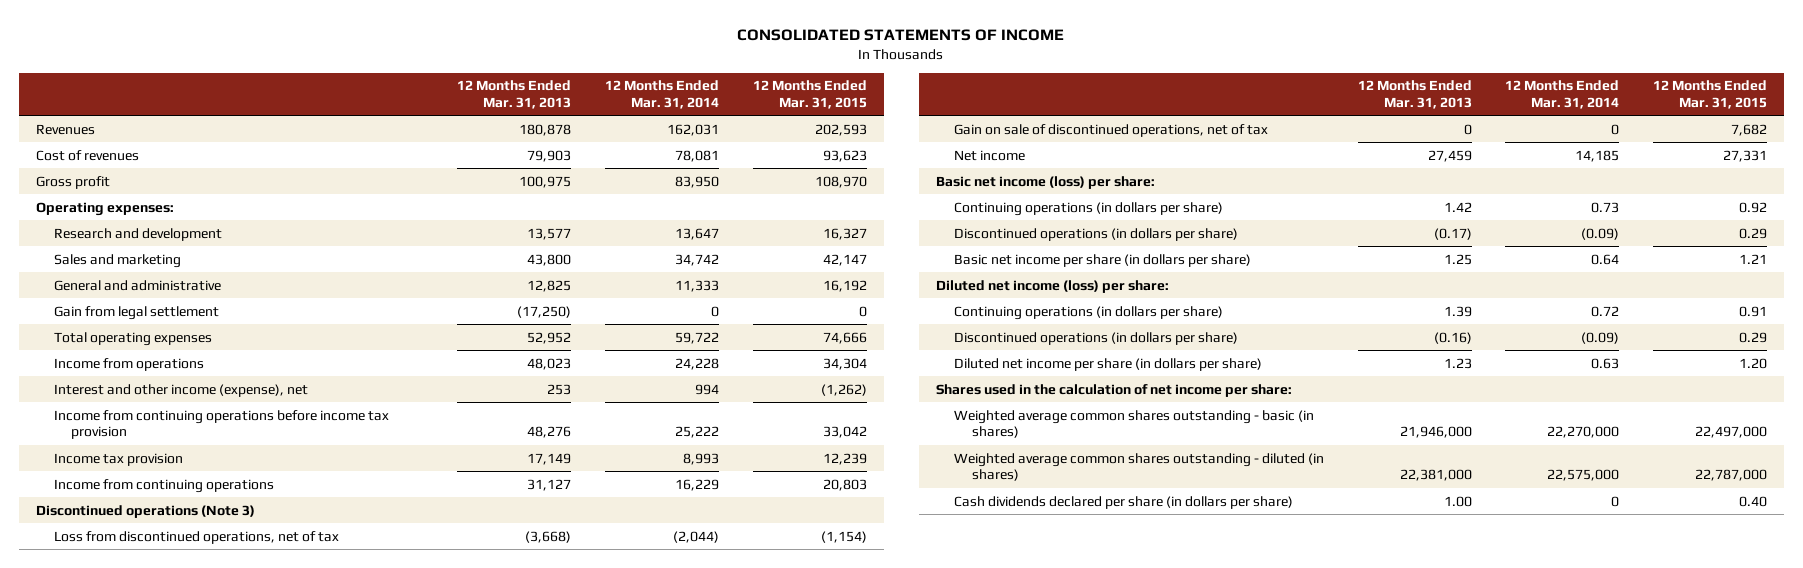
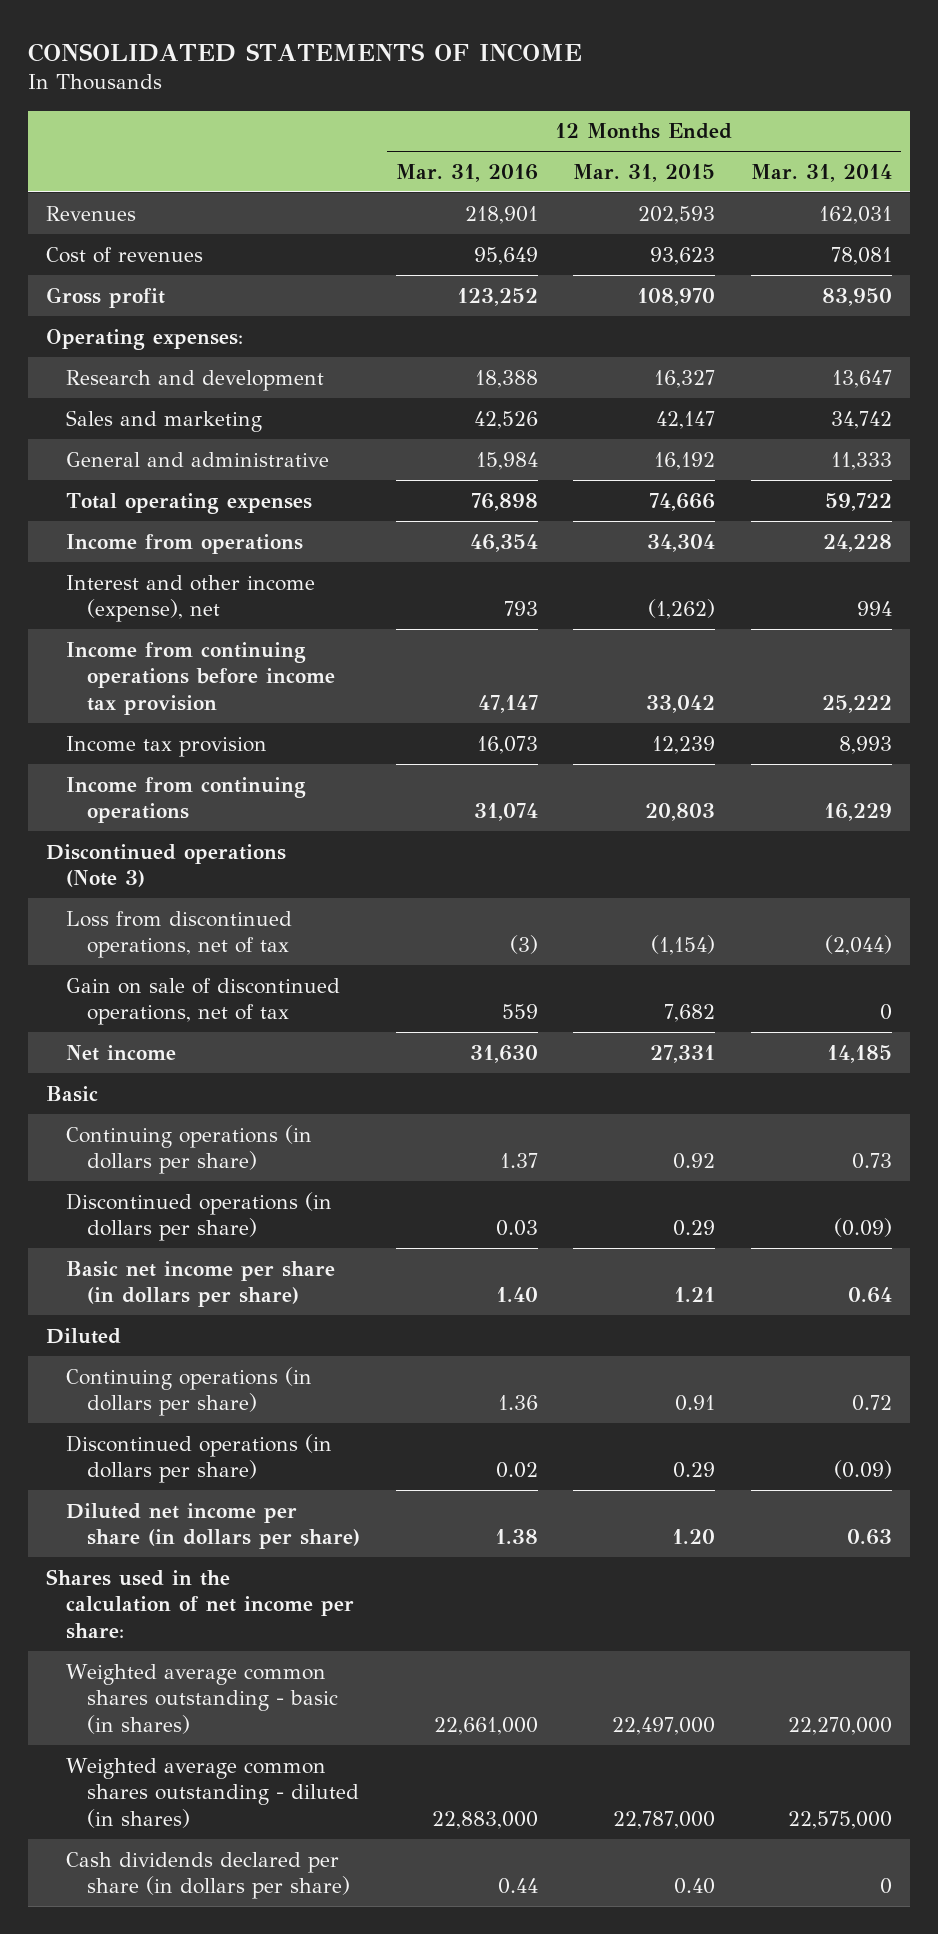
[457,80,572,109] 12 Months Ended Mar. 31, 2013 -> none
none -> [395,163,538,182] Mar. 31, 2016
[53,305,219,320] Gain from legal settlement -> none
[935,175,1155,189] Basic net income (loss) per share: -> [45,1085,98,1102] Basic
[935,279,1169,293] Diluted net income (loss) per share: -> [45,1327,121,1344] Diluted

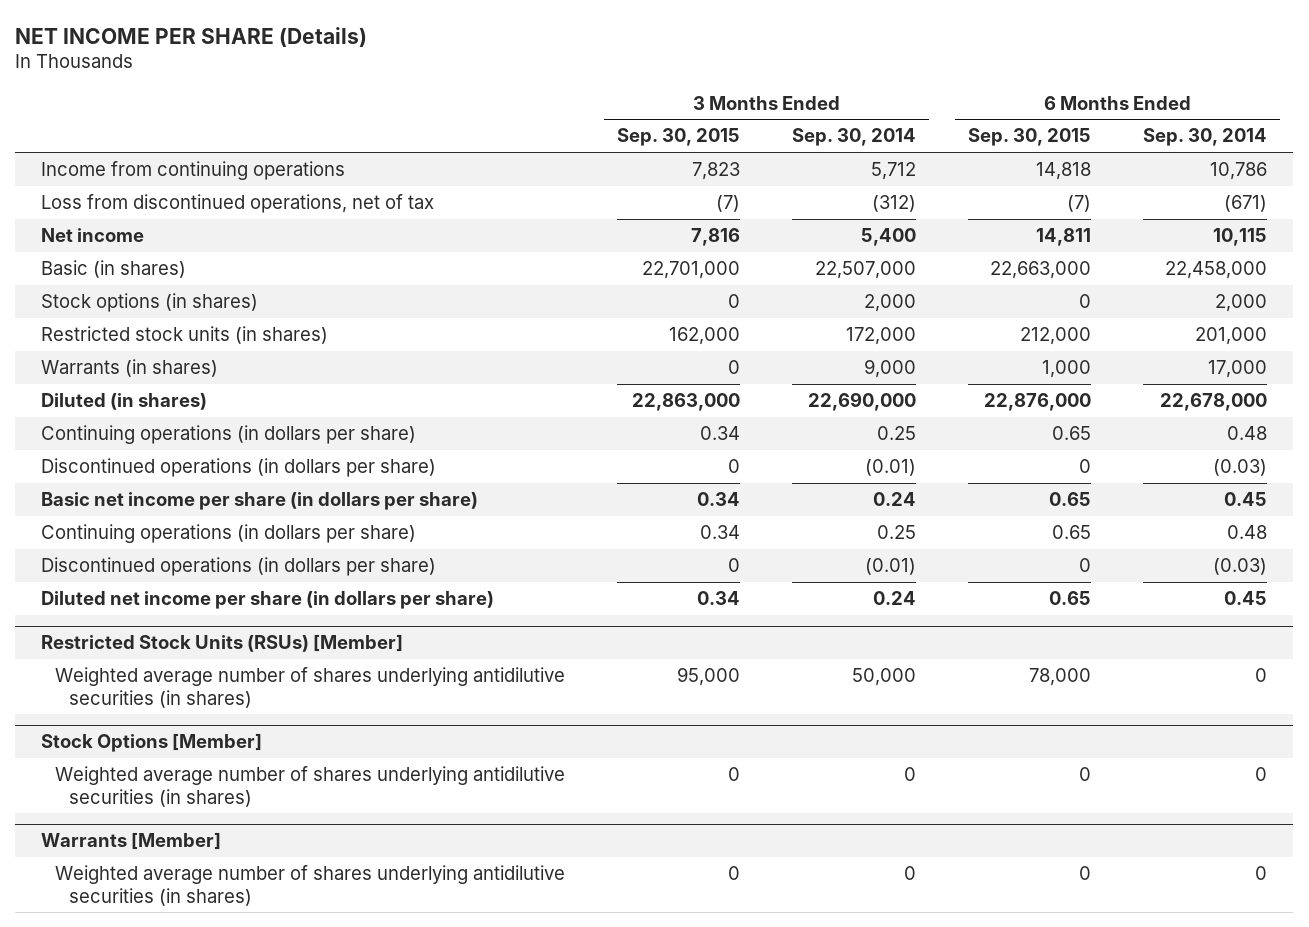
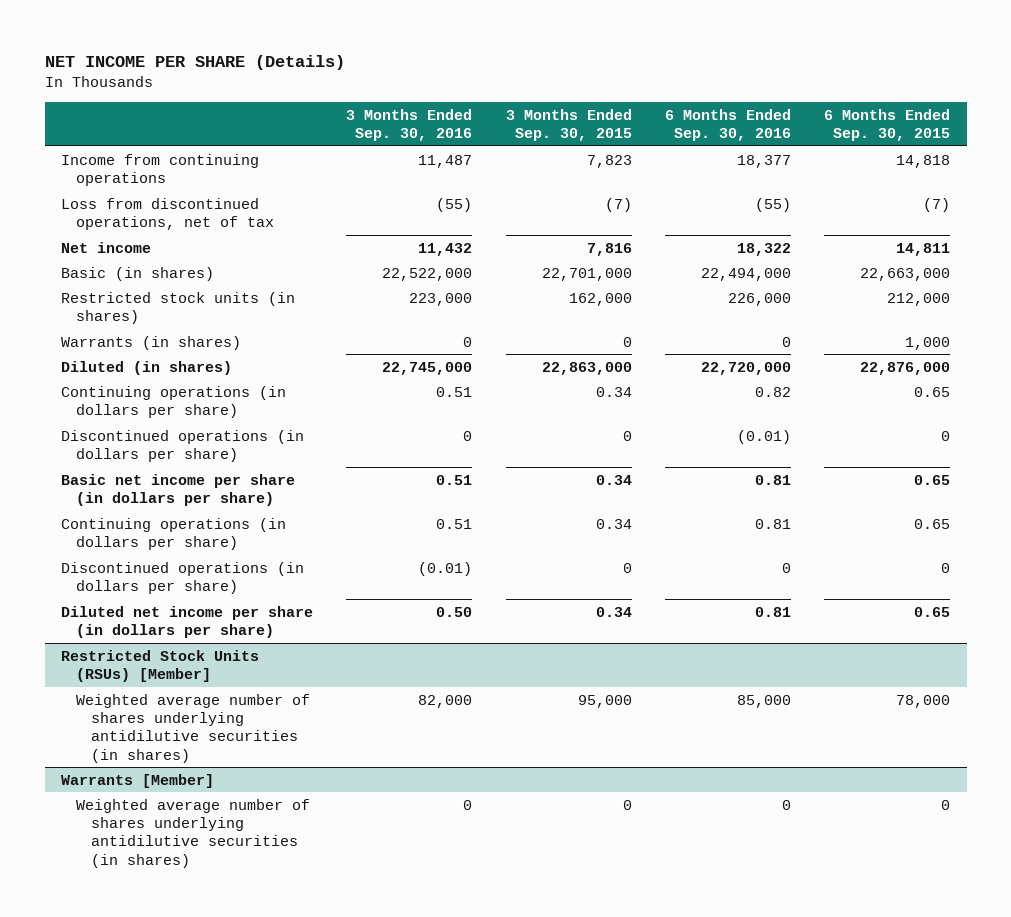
[792,128,917,147] Sep. 30, 2014 -> none
[1143,128,1268,147] Sep. 30, 2014 -> none
none -> [346,108,473,141] 3 Months Ended Sep. 30, 2016
none -> [665,108,792,141] 6 Months Ended Sep. 30, 2016
[41,293,259,313] Stock options (in shares) -> none
[41,733,263,753] Stock Options [Member] -> none
[54,766,565,807] Weighted average number of shares underlying antidilutive securities (in shares) -> none

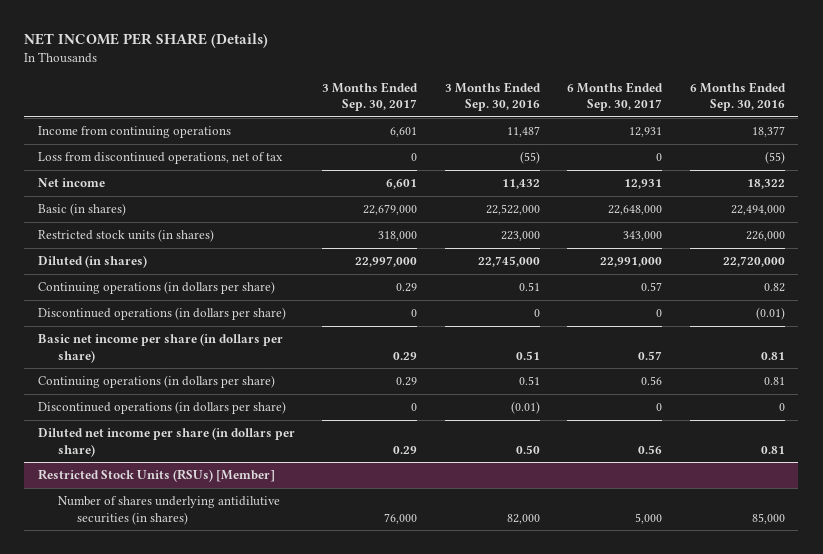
[505,108,632,141] 3 Months Ended Sep. 30, 2015 -> none
[824,108,951,141] 6 Months Ended Sep. 30, 2015 -> none
none -> [322,81,419,111] 3 Months Ended Sep. 30, 2017
none -> [567,81,664,111] 6 Months Ended Sep. 30, 2017
[61,335,242,350] Warrants (in shares) -> none
[61,773,215,788] Warrants [Member] -> none
[76,798,311,868] Weighted average number of shares underlying antidilutive securities (in shares) -> none
[76,693,311,763] Weighted average number of shares underlying antidilutive securities (in shares) -> [57,496,280,525] Number of shares underlying antidilutive securities (in shares)

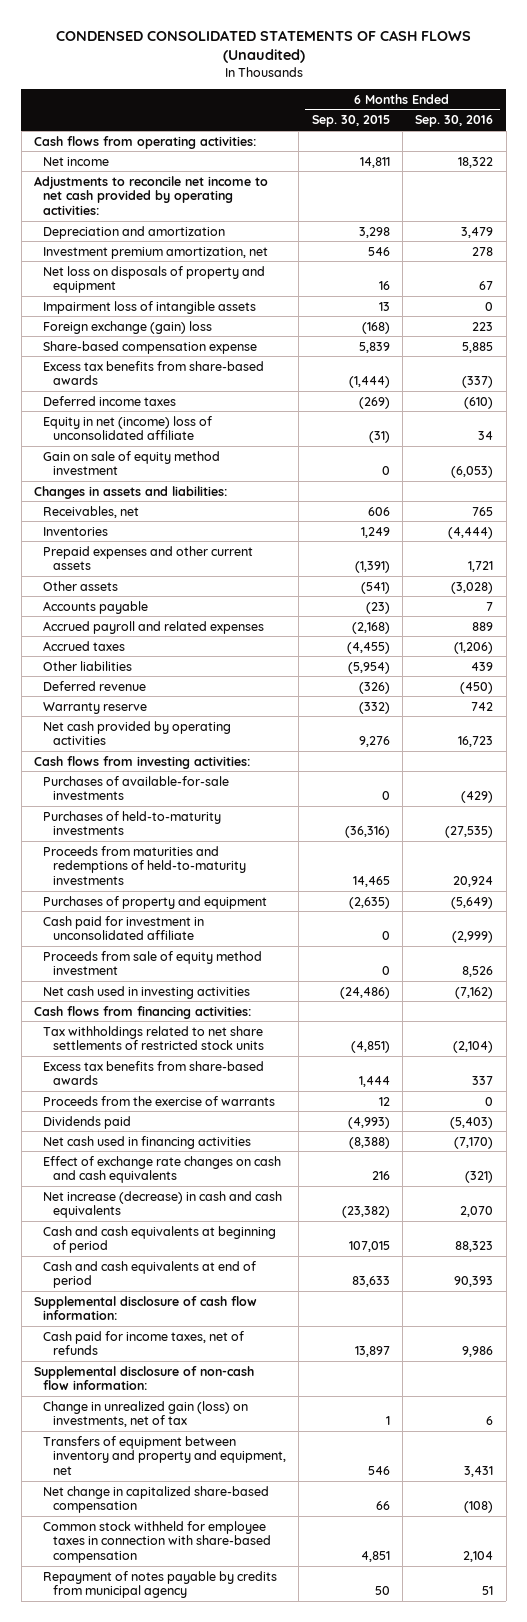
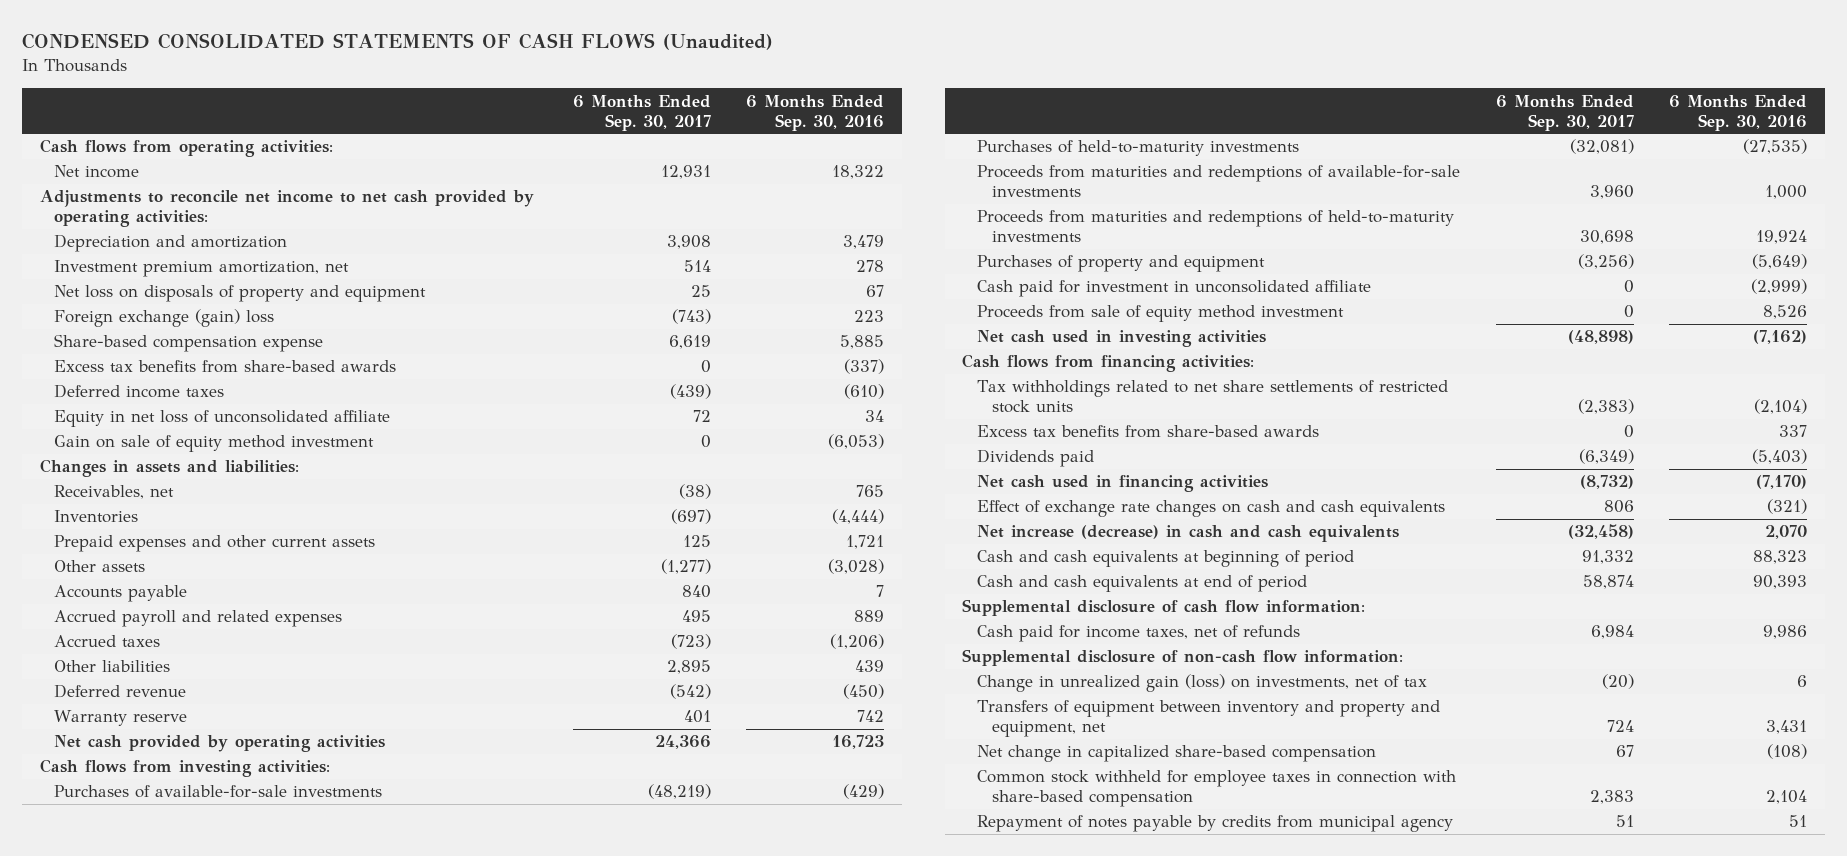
[311,115,390,128] Sep. 30, 2015 -> none
none -> [572,94,711,131] 6 Months Ended Sep. 30, 2017
[43,300,257,314] Impairment loss of intangible assets -> none
[43,415,213,441] Equity in net (income) loss of unconsolidated affiliate -> [54,410,391,428] Equity in net loss of unconsolidated affiliate
none -> [977,165,1461,198] Proceeds from maturities and redemptions of available-for-sale investments
[453,875,494,887] 20,924 -> [1756,230,1808,245] 19,924
[43,1095,276,1106] Proceeds from the exercise of warrants -> none

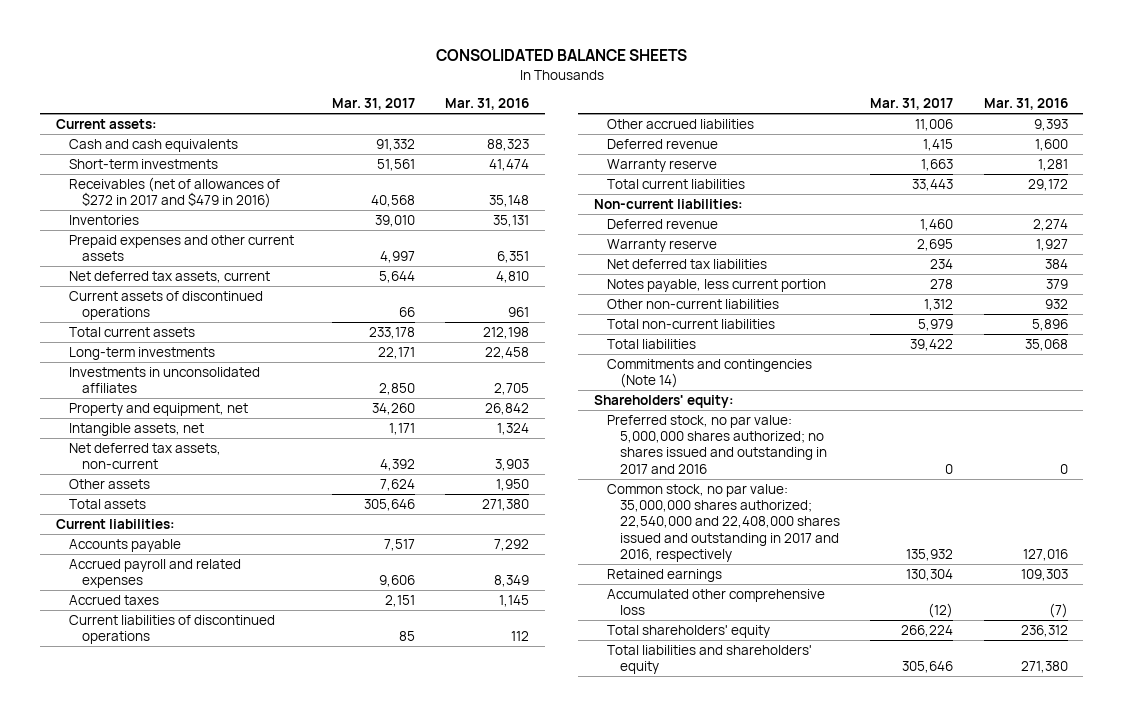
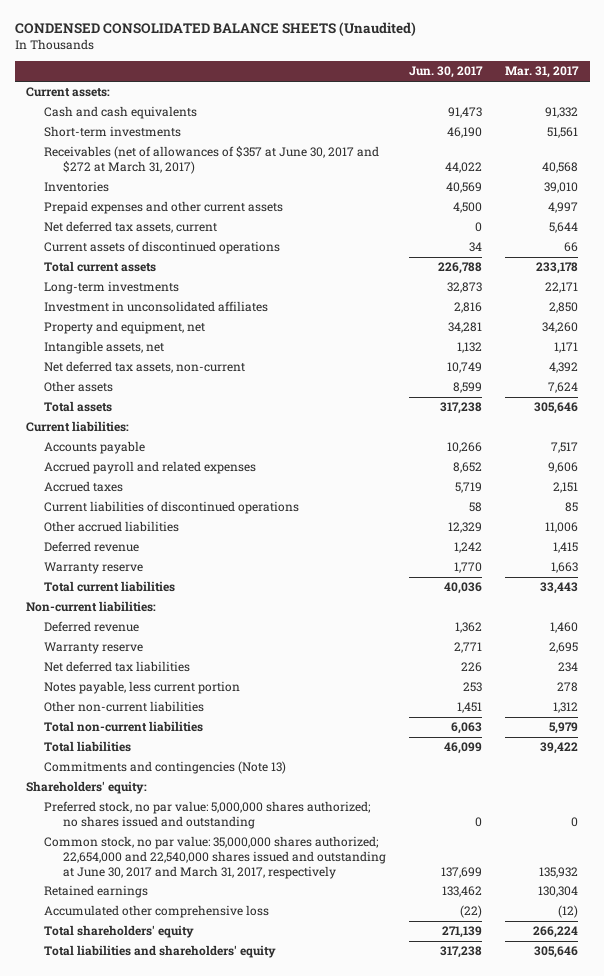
[435,49,687,62] CONSOLIDATED BALANCE SHEETS -> [14,22,416,37] CONDENSED CONSOLIDATED BALANCE SHEETS (Unaudited)
[445,98,530,111] Mar. 31, 2016 -> none
none -> [408,66,483,79] Jun. 30, 2017
[68,176,280,209] Receivables (net of allowances of $272 in 2017 and $479 in 2016) -> [44,146,380,174] Receivables (net of allowances of $357 at June 30, 2017 and $272 at March 31, 2017)
[68,366,260,394] Investments in unconsolidated affiliates -> [44,301,269,313] Investment in unconsolidated affiliates
[606,358,812,389] Commitments and contingencies (Note 14) -> [44,761,287,775] Commitments and contingencies (Note 13)
[606,414,827,474] Preferred stock, no par value: 5,000,000 shares authorized; no shares issued and outstanding in 2017 and 2016 -> [44,801,372,829] Preferred stock, no par value: 5,000,000 shares authorized; no shares issued and outstanding
[606,483,840,562] Common stock, no par value: 35,000,000 shares authorized; 22,540,000 and 22,408,000 shares issued and outstanding in 2017 and 2016, respectively -> [44,836,386,879] Common stock, no par value: 35,000,000 shares authorized; 22,654,000 and 22,540,000 shares issued and outstanding at June 30, 2017 and March 31, 2017, respectively

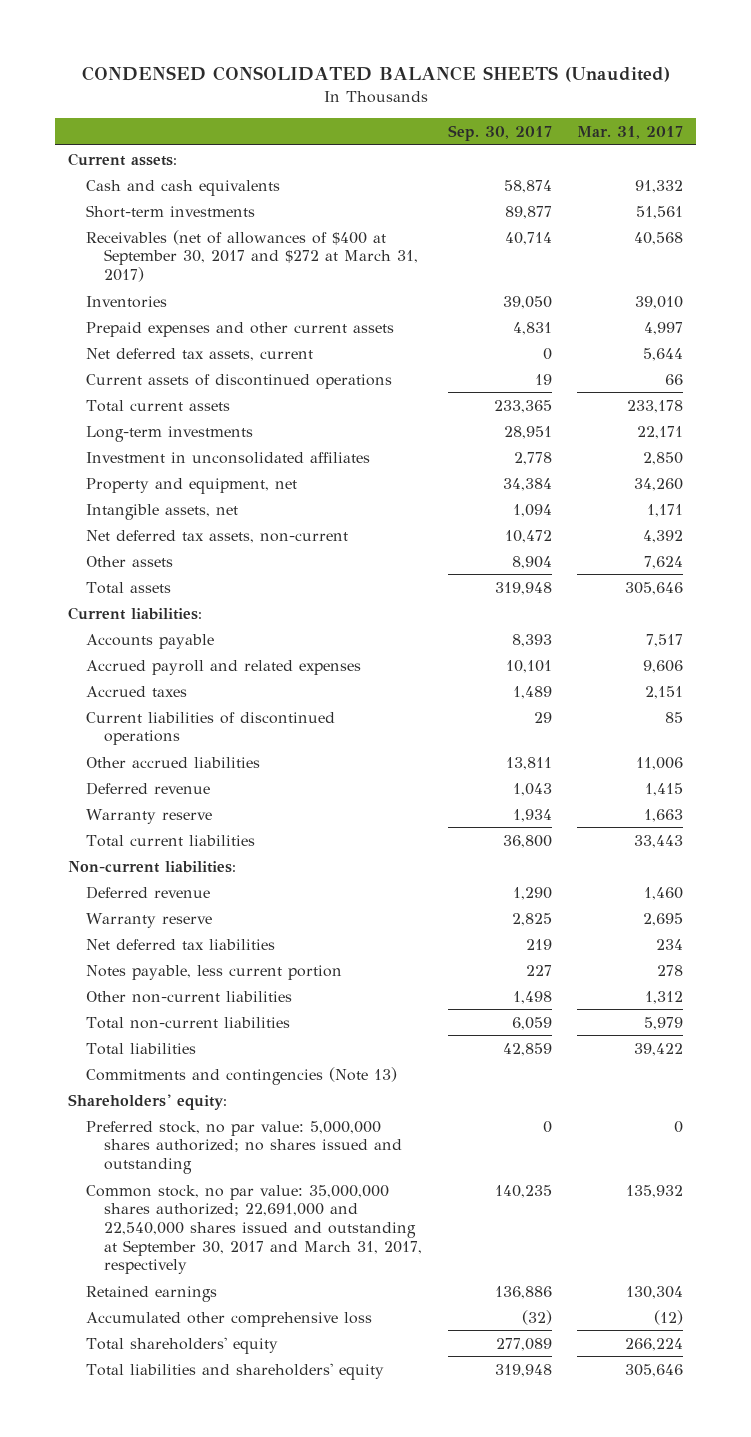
[408,66,483,79] Jun. 30, 2017 -> none
none -> [447,125,552,142] Sep. 30, 2017
[44,146,380,174] Receivables (net of allowances of $357 at June 30, 2017 and $272 at March 31, 2017) -> [86,229,419,283] Receivables (net of allowances of $400 at September 30, 2017 and $272 at March 31, 2017)
[44,836,386,879] Common stock, no par value: 35,000,000 shares authorized; 22,654,000 and 22,540,000 shares issued and outstanding at June 30, 2017 and March 31, 2017, respectively -> [86,1184,423,1275] Common stock, no par value: 35,000,000 shares authorized; 22,691,000 and 22,540,000 shares issued and outstanding at September 30, 2017 and March 31, 2017, respectively

